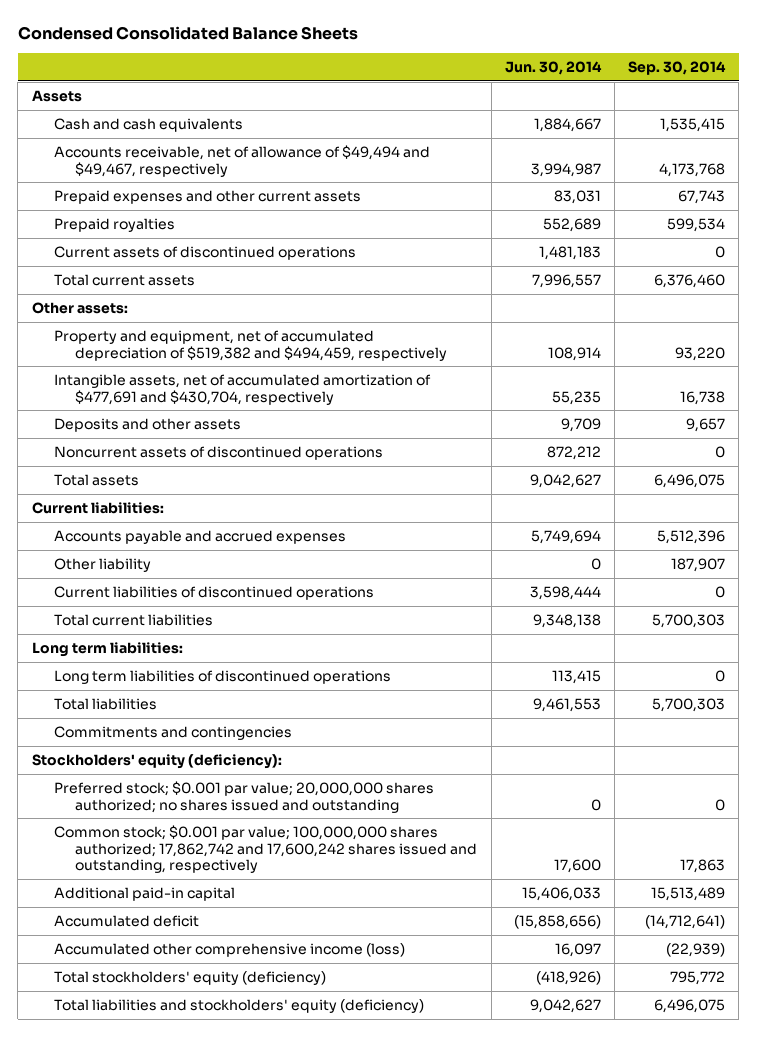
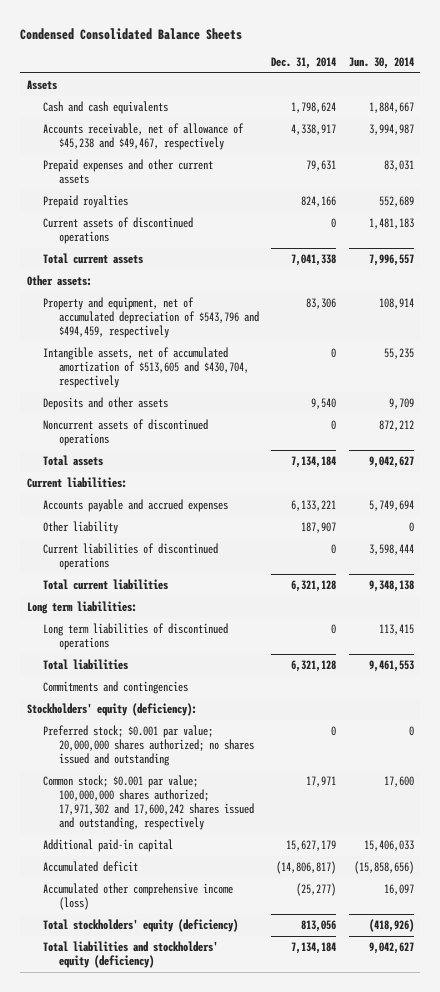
[628,60,727,75] Sep. 30, 2014 -> none
none -> [271,56,337,69] Dec. 31, 2014
[53,144,430,177] Accounts receivable, net of allowance of $49,494 and $49,467, respectively -> [42,123,244,151] Accounts receivable, net of allowance of $45,238 and $49,467, respectively
[53,329,448,361] Property and equipment, net of accumulated depreciation of $519,382 and $494,459, respectively -> [42,297,259,339] Property and equipment, net of accumulated depreciation of $543,796 and $494,459, respectively
[53,373,431,405] Intangible assets, net of accumulated amortization of $477,691 and $430,704, respectively -> [42,347,249,389] Intangible assets, net of accumulated amortization of $513,605 and $430,704, respectively
[53,824,478,874] Common stock; $0.001 par value; 100,000,000 shares authorized; 17,862,742 and 17,600,242 shares issued and outstanding, respectively -> [42,775,254,831] Common stock; $0.001 par value; 100,000,000 shares authorized; 17,971,302 and 17,600,242 shares issued and outstanding, respectively

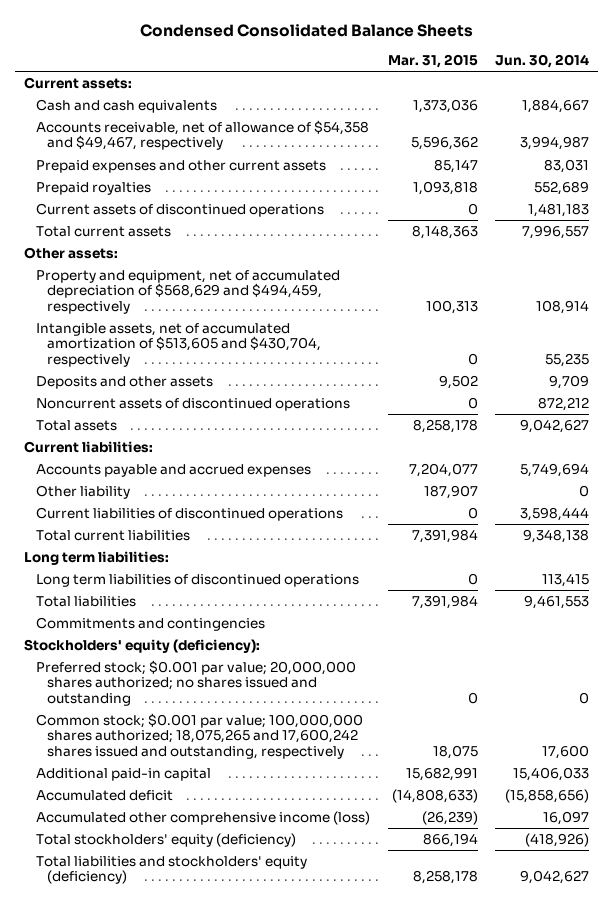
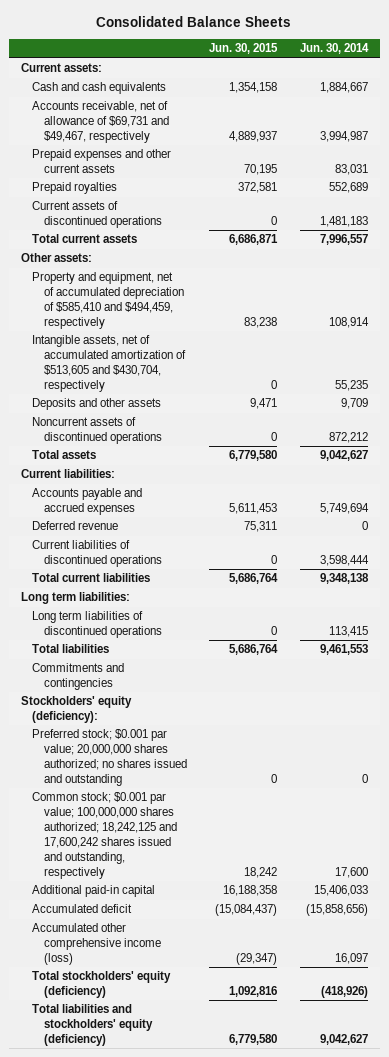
[139,23,473,37] Condensed Consolidated Balance Sheets -> [96,16,292,28] Consolidated Balance Sheets
[387,54,478,69] Mar. 31, 2015 -> none
none -> [209,43,279,55] Jun. 30, 2015
[35,119,369,151] Accounts receivable, net of allowance of $54,358 and $49,467, respectively -> [32,101,169,144] Accounts receivable, net of allowance of $69,731 and $49,467, respectively
[35,269,340,315] Property and equipment, net of accumulated depreciation of $568,629 and $494,459, respectively -> [32,272,184,330] Property and equipment, net of accumulated depreciation of $585,410 and $494,459, respectively
[35,484,130,499] Other liability -> none
none -> [32,521,119,531] Deferred revenue
[35,712,363,760] Common stock; $0.001 par value; 100,000,000 shares authorized; 18,075,265 and 17,600,242 shares issued and outstanding, respectively -> [32,792,177,880] Common stock; $0.001 par value; 100,000,000 shares authorized; 18,242,125 and 17,600,242 shares issued and outstanding, respectively

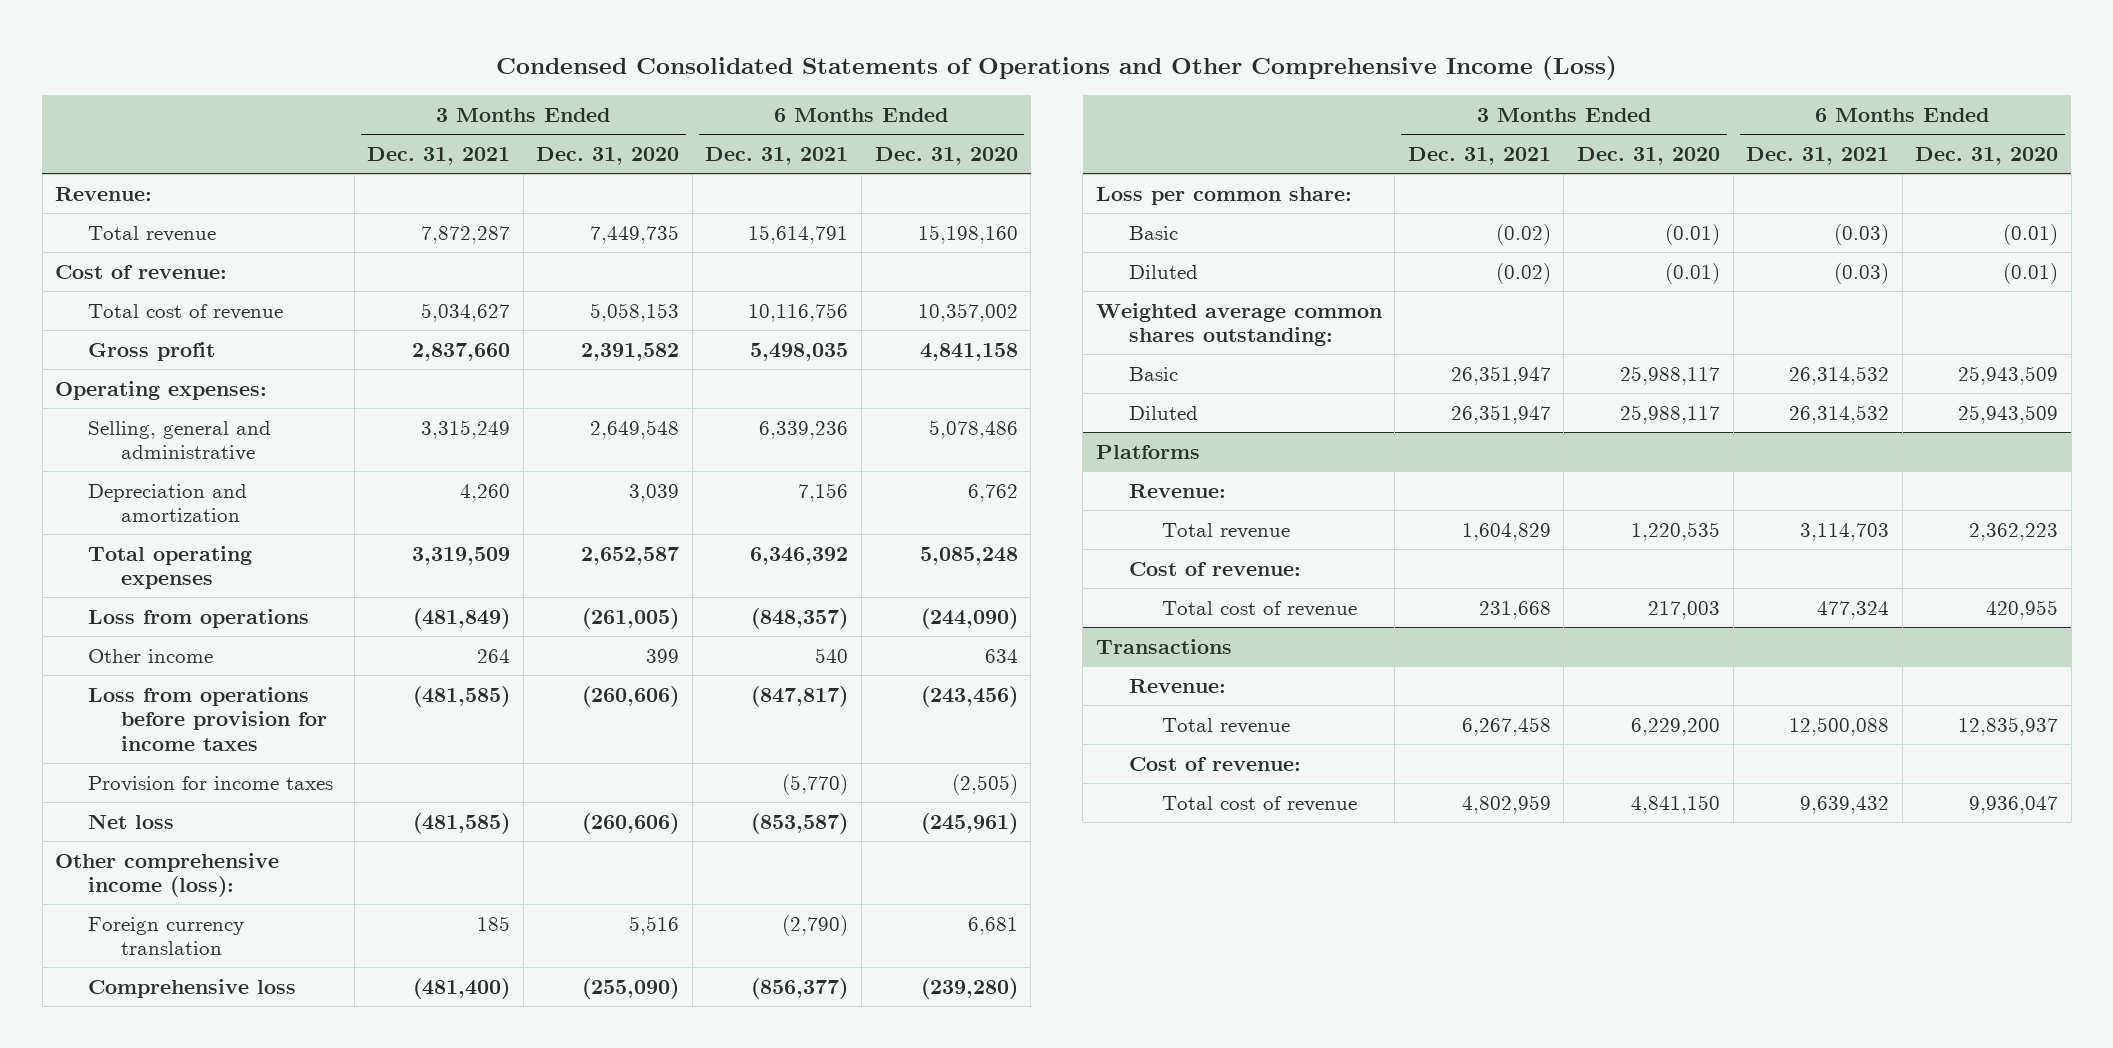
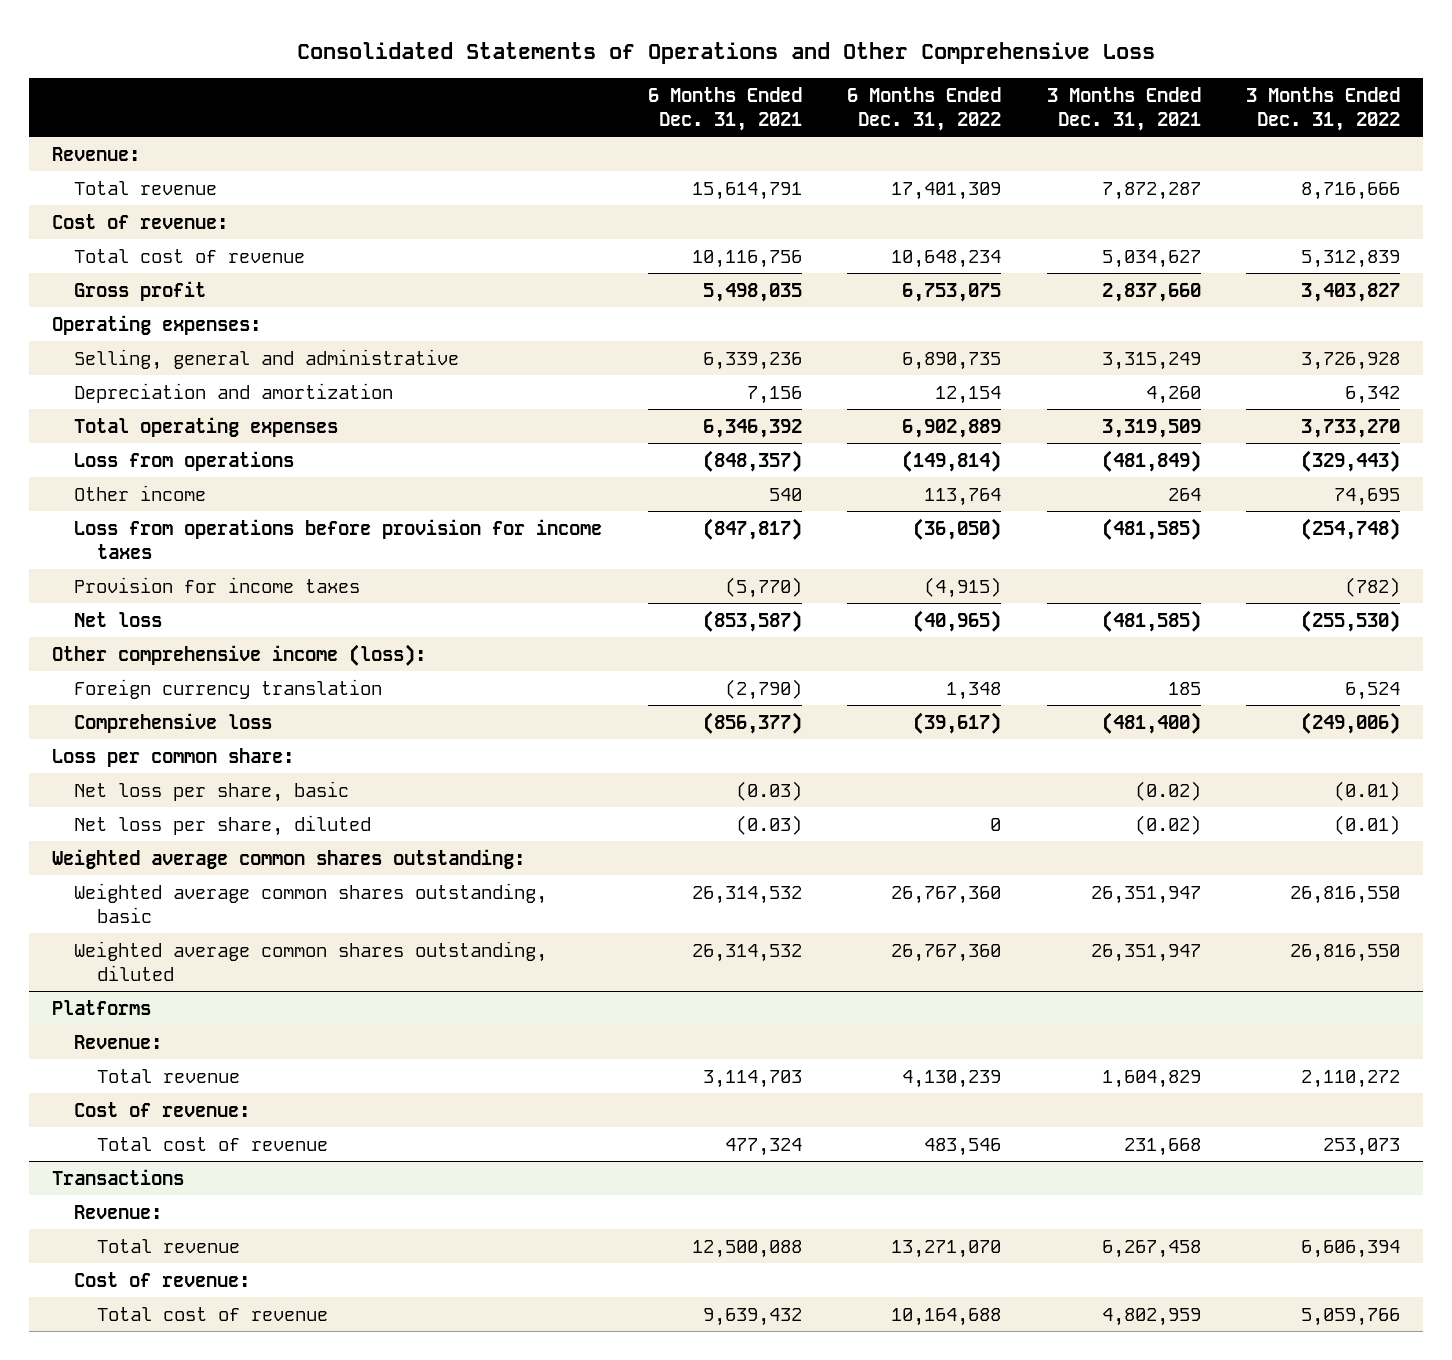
[495,56,1617,81] Condensed Consolidated Statements of Operations and Other Comprehensive Income (Loss) -> [297,41,1156,64] Consolidated Statements of Operations and Other Comprehensive Loss
[536,146,680,165] Dec. 31, 2020 -> none
[874,146,1018,165] Dec. 31, 2020 -> none
none -> [847,86,1002,131] 6 Months Ended Dec. 31, 2022
none -> [1246,86,1401,131] 3 Months Ended Dec. 31, 2022
[1128,225,1178,240] Basic -> [74,780,350,802] Net loss per share, basic
[1128,264,1198,279] Diluted -> [74,814,372,836] Net loss per share, diluted
[1128,366,1178,381] Basic -> [74,882,548,923] Weighted average common shares outstanding, basic
[1128,405,1198,420] Diluted -> [74,940,548,981] Weighted average common shares outstanding, diluted

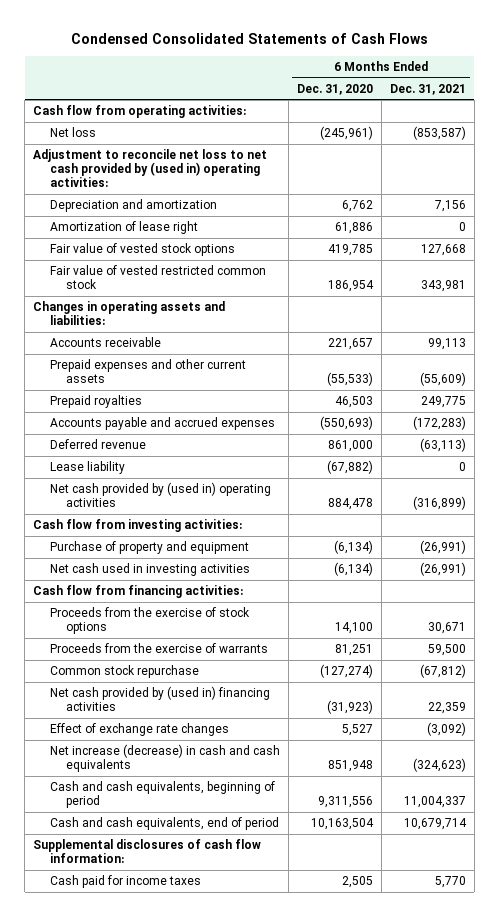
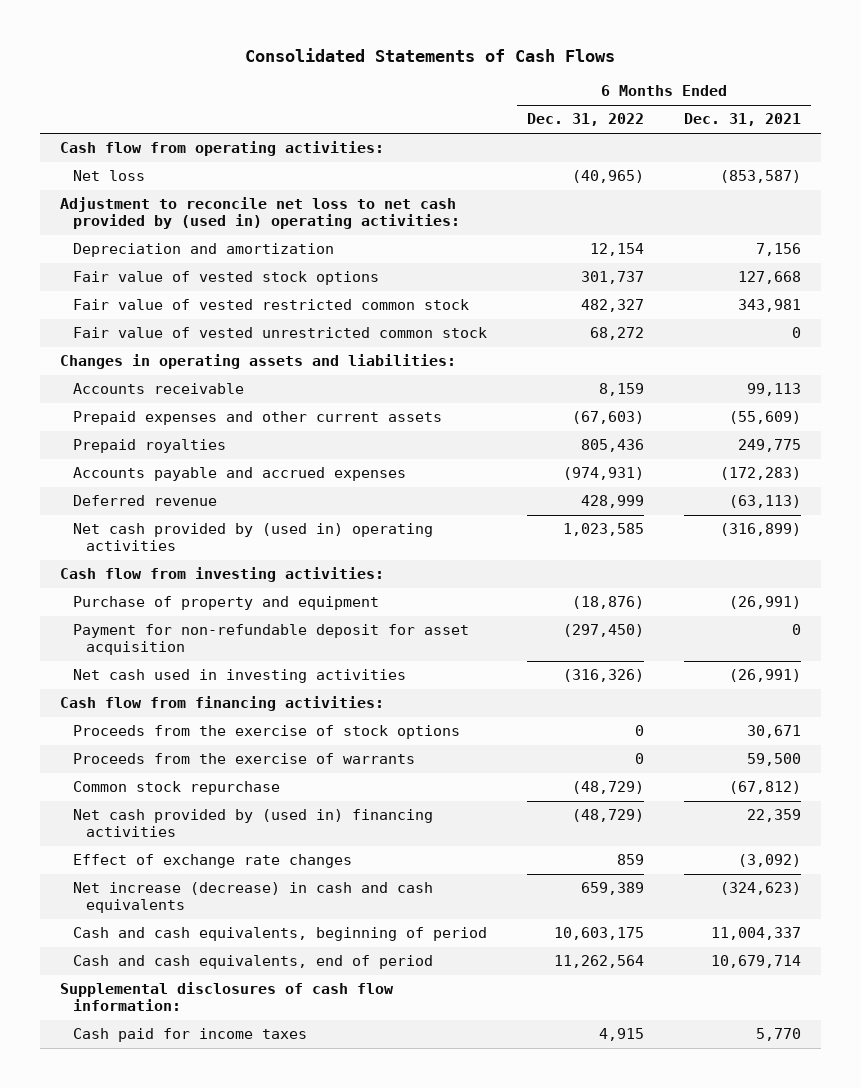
[70,32,428,44] Condensed Consolidated Statements of Cash Flows -> [245,48,616,63] Consolidated Statements of Cash Flows
[296,83,373,95] Dec. 31, 2020 -> none
none -> [526,113,644,127] Dec. 31, 2022
[49,221,198,235] Amortization of lease right -> none
none -> [73,327,488,339] Fair value of vested unrestricted common stock
[49,461,125,475] Lease liability -> none
none -> [73,624,470,656] Payment for non-refundable deposit for asset acquisition

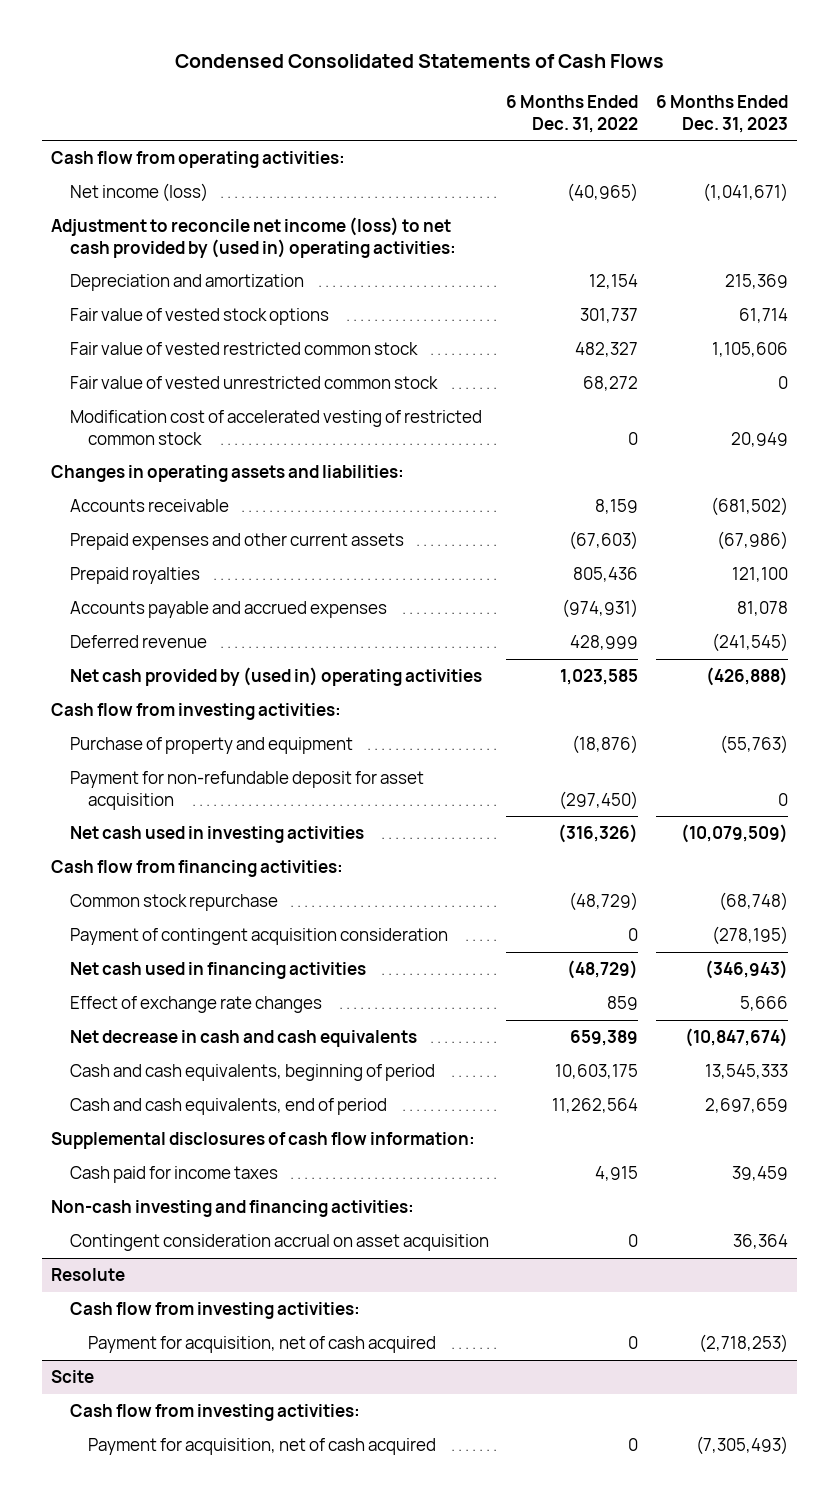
[245,48,616,63] Consolidated Statements of Cash Flows -> [174,54,664,69] Condensed Consolidated Statements of Cash Flows
[683,113,801,127] Dec. 31, 2021 -> none
none -> [656,94,789,133] 6 Months Ended Dec. 31, 2023
[73,170,146,182] Net loss -> [69,182,208,202] Net income (loss)
[59,197,461,230] Adjustment to reconcile net loss to net cash provided by (used in) operating activities: -> [51,216,456,258] Adjustment to reconcile net income (loss) to net cash provided by (used in) operating activities:
none -> [69,409,482,445] Modification cost of accelerated vesting of restricted common stock
[73,725,461,740] Proceeds from the exercise of stock options -> none
[73,753,416,765] Proceeds from the exercise of warrants -> none
none -> [69,927,448,945] Payment of contingent acquisition consideration
[73,809,434,838] Net cash provided by (used in) financing activities -> [69,961,366,979] Net cash used in financing activities
[73,882,434,914] Net increase (decrease) in cash and cash equivalents -> [69,1029,417,1047] Net decrease in cash and cash equivalents
none -> [51,1199,415,1217] Non-cash investing and financing activities:
none -> [69,1233,489,1251] Contingent consideration accrual on asset acquisition
none -> [51,1267,126,1281] Resolute
none -> [69,1301,360,1319] Cash flow from investing activities:
none -> [87,1335,436,1353] Payment for acquisition, net of cash acquired
none -> [51,1369,95,1383] Scite
none -> [69,1403,360,1421] Cash flow from investing activities:
none -> [87,1437,436,1455] Payment for acquisition, net of cash acquired

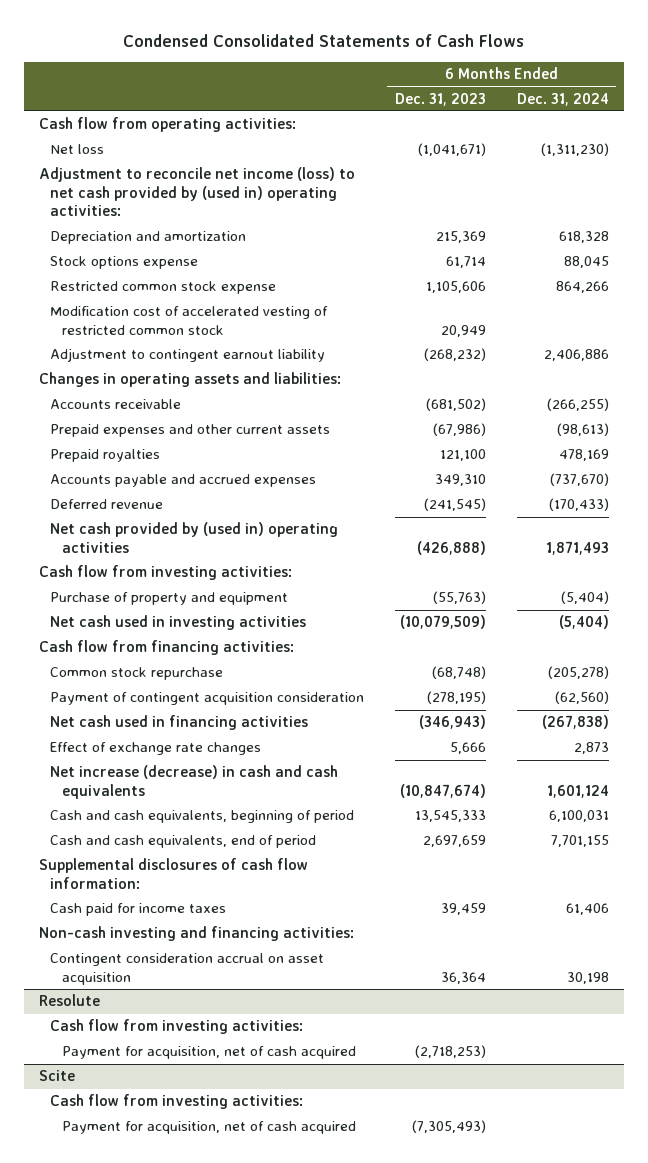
[506,94,639,133] 6 Months Ended Dec. 31, 2022 -> none
none -> [516,92,609,106] Dec. 31, 2024
[69,182,208,202] Net income (loss) -> [50,144,105,155] Net loss
[69,375,438,389] Fair value of vested unrestricted common stock -> none
[69,307,329,325] Fair value of vested stock options -> [50,256,199,270] Stock options expense
[69,341,418,355] Fair value of vested restricted common stock -> [50,281,277,295] Restricted common stock expense
none -> [50,348,326,363] Adjustment to contingent earnout liability
[737,600,789,616] 81,078 -> [434,474,486,487] 349,310
[69,770,424,810] Payment for non-refundable deposit for asset acquisition -> none
[69,1029,417,1047] Net decrease in cash and cash equivalents -> [50,765,339,799] Net increase (decrease) in cash and cash equivalents

